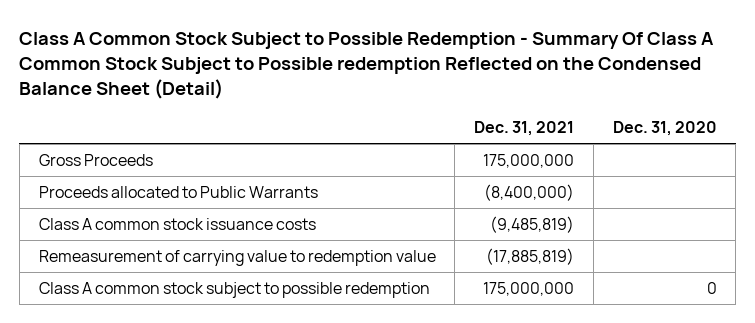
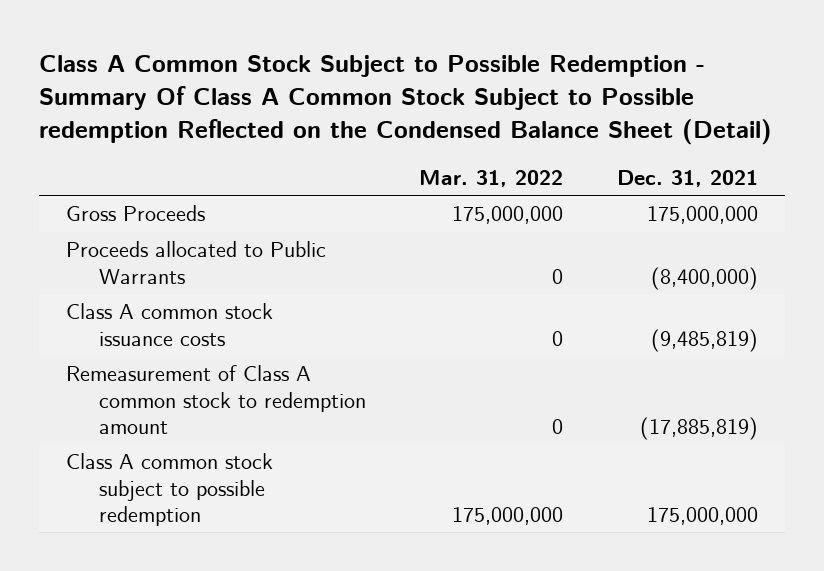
[612,121,717,137] Dec. 31, 2020 -> none
none -> [419,170,564,188] Mar. 31, 2022
[38,249,436,266] Remeasurement of carrying value to redemption value -> [66,365,366,434] Remeasurement of Class A common stock to redemption amount

